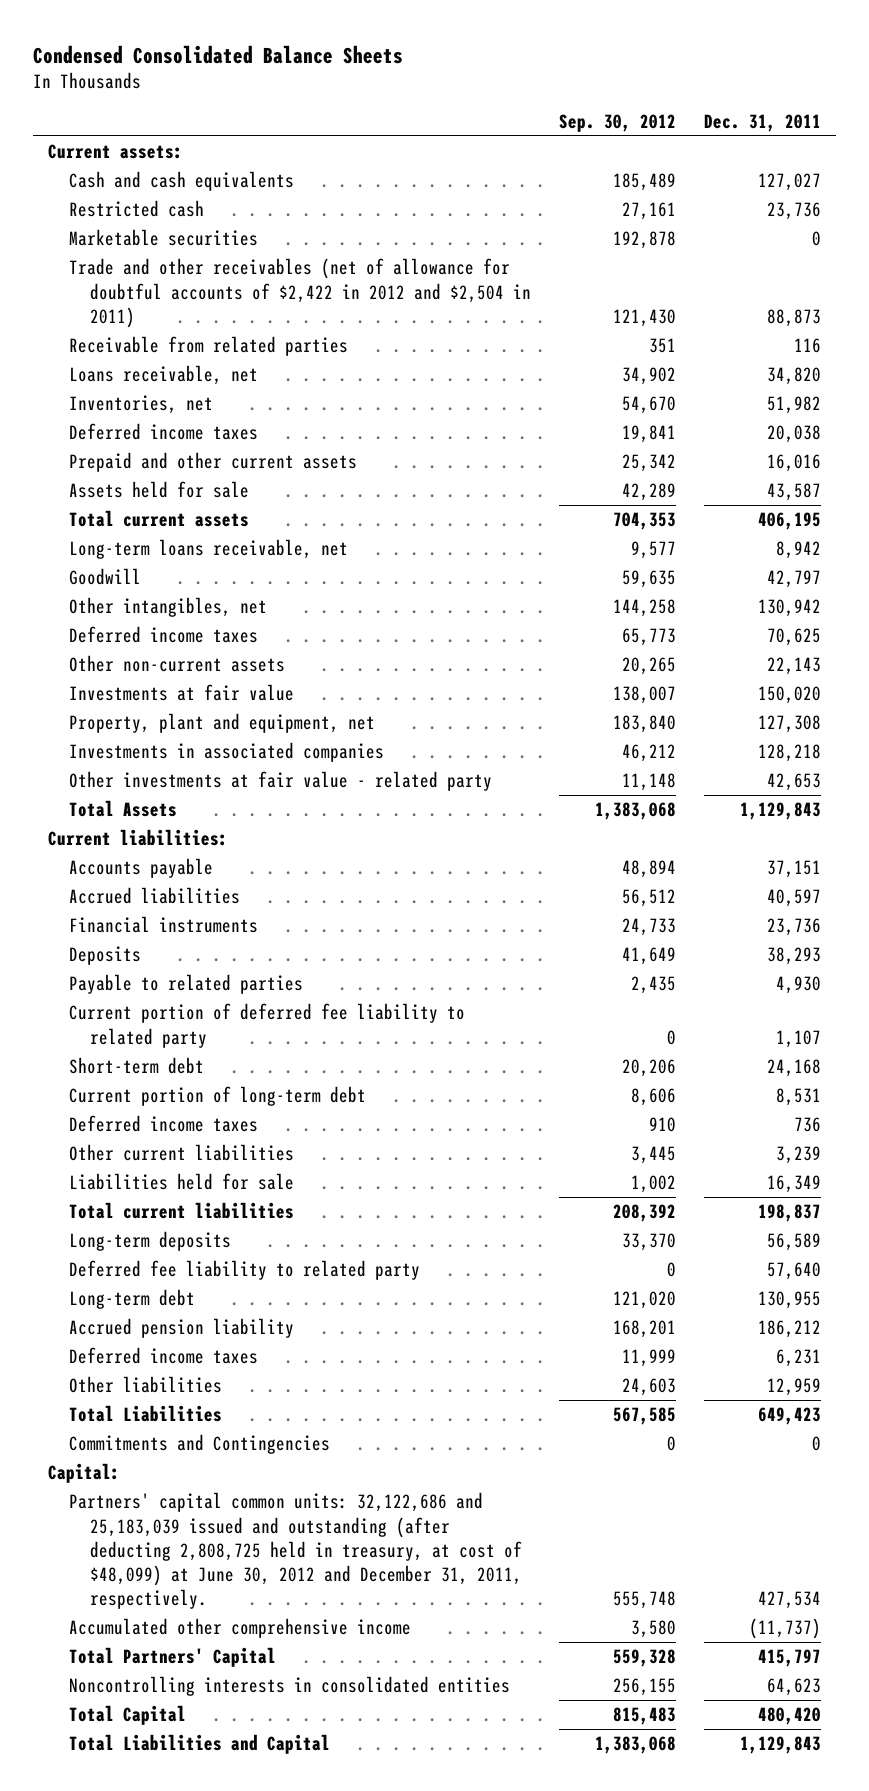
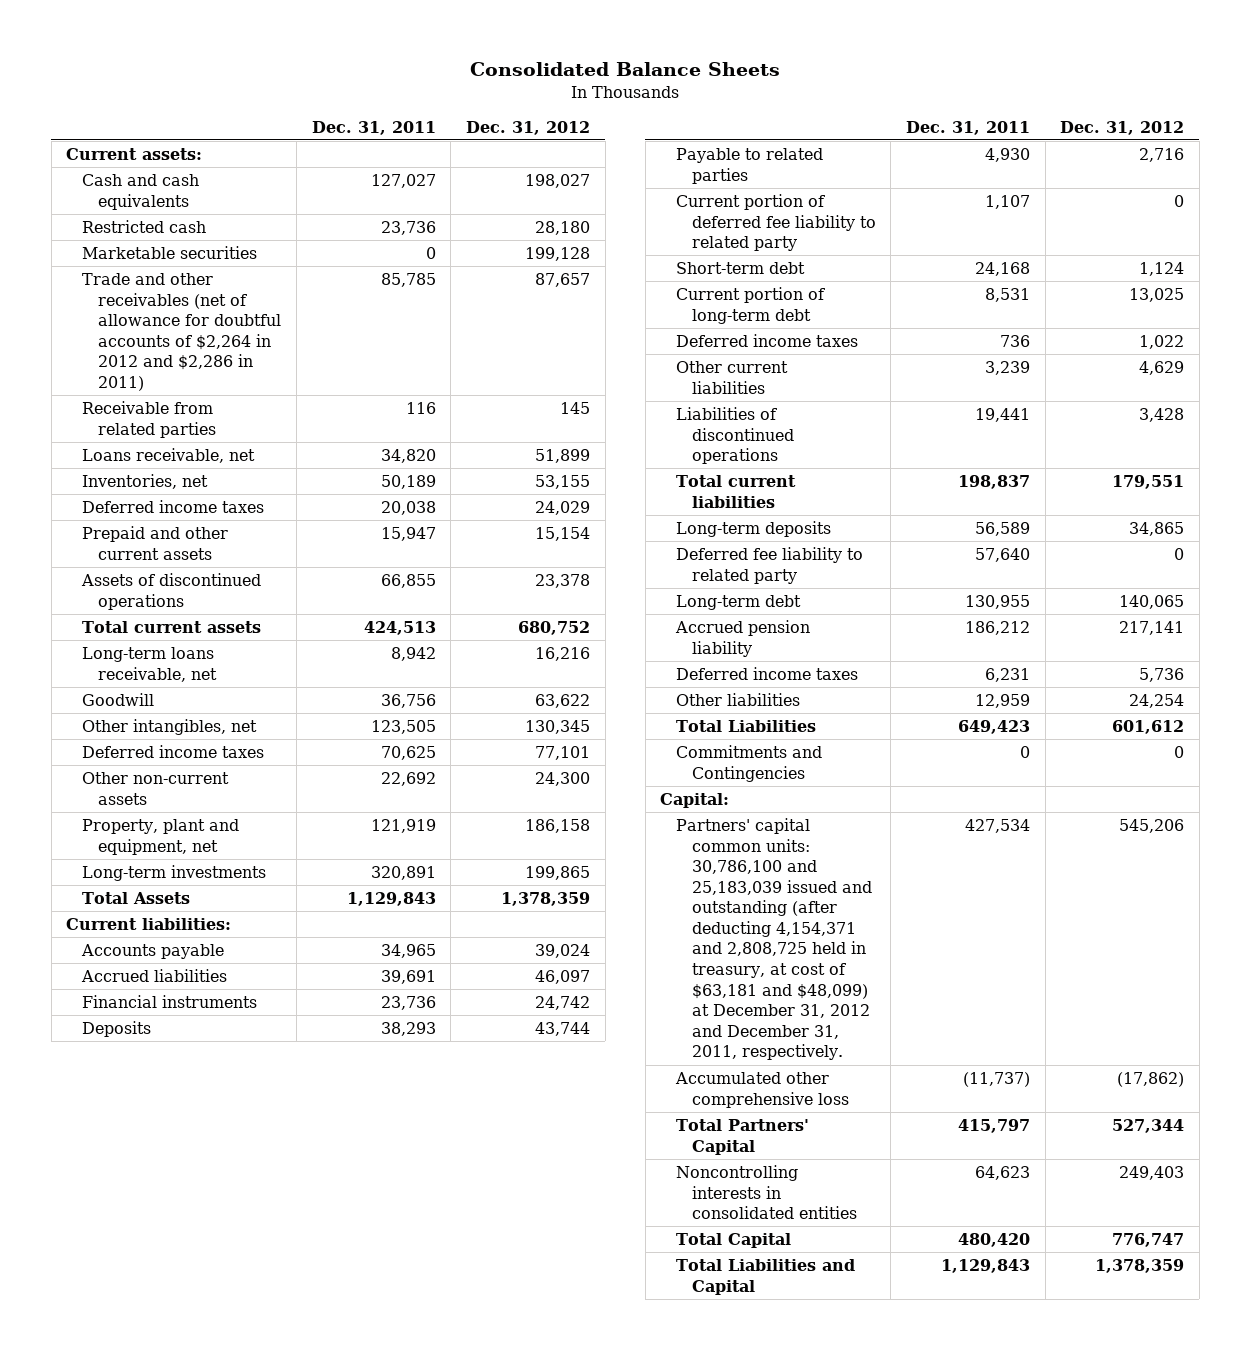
[33,44,404,64] Condensed Consolidated Balance Sheets -> [470,62,781,77] Consolidated Balance Sheets
[559,113,677,132] Sep. 30, 2012 -> none
none -> [466,120,591,135] Dec. 31, 2012
[68,258,532,328] Trade and other receivables (net of allowance for doubtful accounts of $2,422 in 2012 and $2,504 in 2011) -> [81,272,281,391] Trade and other receivables (net of allowance for doubtful accounts of $2,264 in 2012 and $2,286 in 2011)
[767,308,822,327] 88,873 -> [380,272,436,287] 85,785
[767,396,822,415] 51,982 -> [380,474,436,489] 50,189
[68,481,249,499] Assets held for sale -> none
[767,454,822,473] 16,016 -> [380,526,436,541] 15,947
none -> [80,572,261,610] Assets of discontinued operations
[758,512,822,531] 406,195 -> [363,620,436,635] 424,513
[767,570,822,589] 42,797 -> [380,693,436,708] 36,756
[758,599,822,618] 130,942 -> [370,719,436,734] 123,505
[68,684,294,702] Investments at fair value -> none
[68,742,384,763] Investments in associated companies -> none
[68,771,492,792] Other investments at fair value - related party -> none
[767,657,822,676] 22,143 -> [380,771,436,786] 22,692
[758,715,822,734] 127,308 -> [370,818,436,833] 121,919
none -> [81,864,266,881] Long-term investments
[767,860,822,879] 37,151 -> [380,943,436,958] 34,965
[767,889,822,908] 40,597 -> [380,969,436,984] 39,691
[68,1173,294,1191] Liabilities held for sale -> none
none -> [676,406,794,465] Liabilities of discontinued operations
[68,1492,523,1610] Partners' capital common units: 32,122,686 and 25,183,039 issued and outstanding (after deducting 2,808,725 held in treasury, at cost of $48,099) at June 30, 2012 and December 31, 2011, respectively. -> [676,817,872,1061] Partners' capital common units: 30,786,100 and 25,183,039 issued and outstanding (after deducting 4,154,371 and 2,808,725 held in treasury, at cost of $63,181 and $48,099) at December 31, 2012 and December 31, 2011, respectively.
[68,1618,411,1639] Accumulated other comprehensive income -> [675,1071,849,1108] Accumulated other comprehensive loss

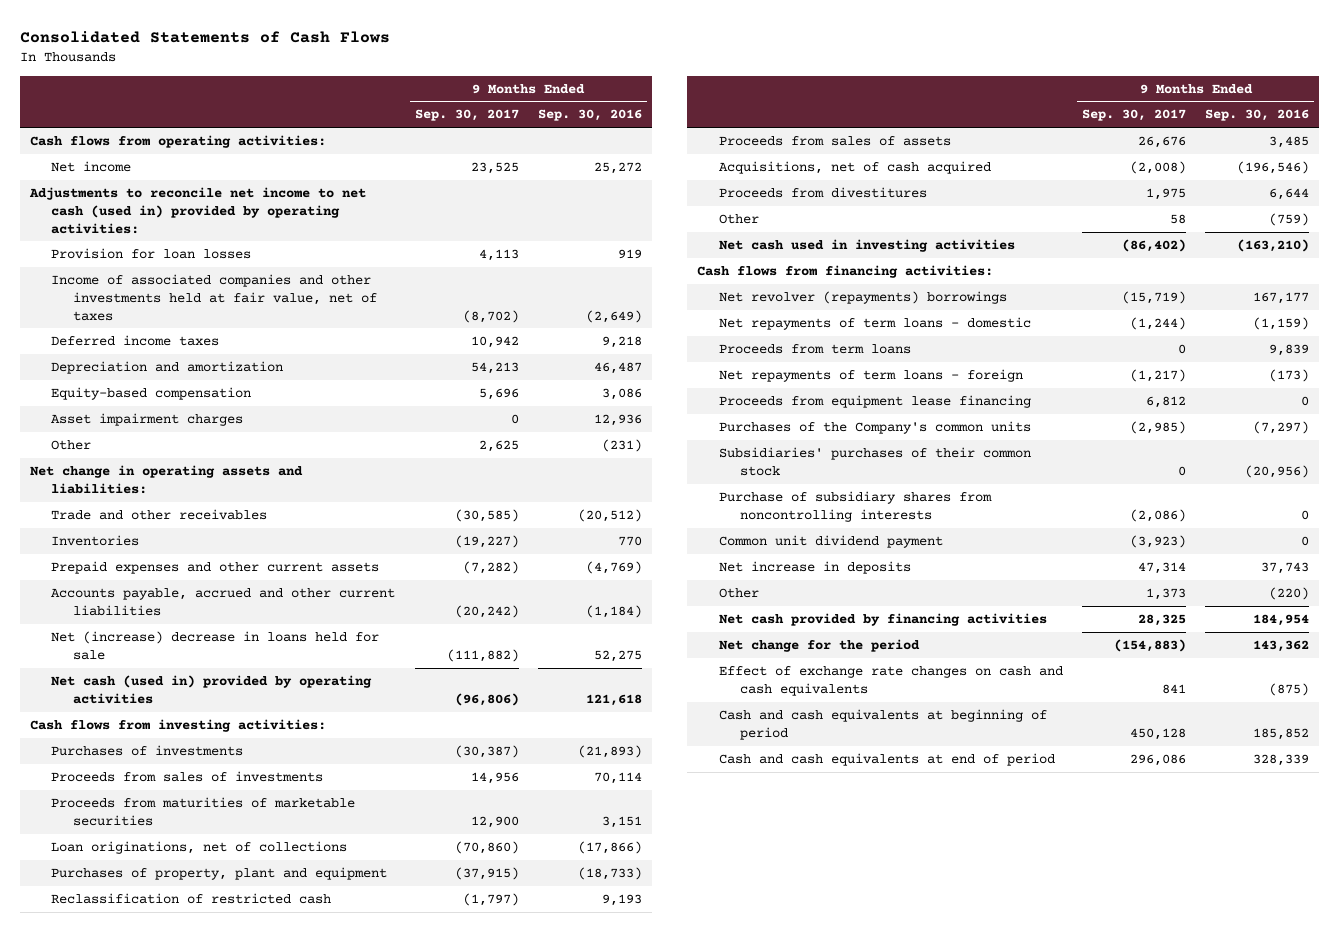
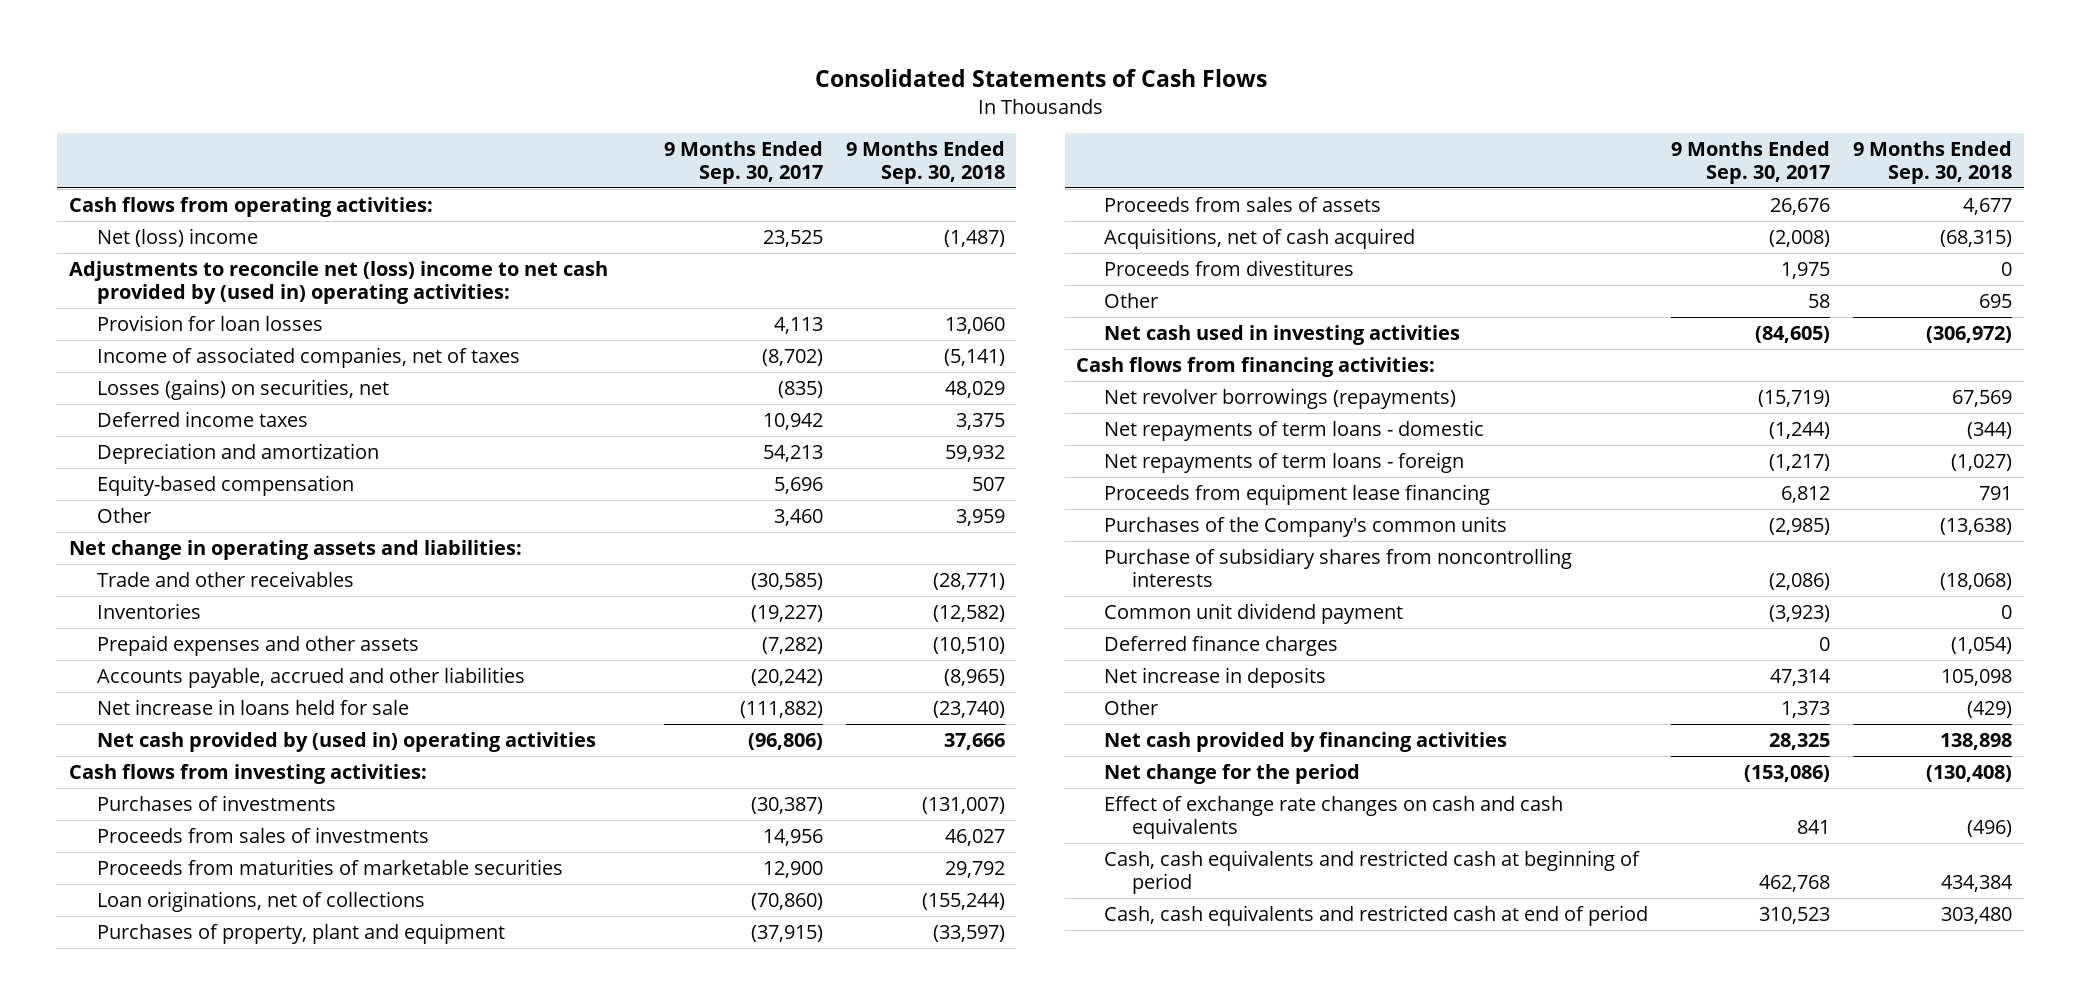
[538,109,643,122] Sep. 30, 2016 -> none
none -> [845,140,1005,184] 9 Months Ended Sep. 30, 2018
[51,160,132,172] Net income -> [96,227,258,247] Net (loss) income
[28,186,366,234] Adjustments to reconcile net income to net cash (used in) provided by operating activities: -> [68,260,608,304] Adjustments to reconcile net (loss) income to net cash provided by (used in) operating activities:
[51,273,377,321] Income of associated companies and other investments held at fair value, net of taxes -> [96,346,520,368] Income of associated companies, net of taxes
none -> [96,378,389,400] Losses (gains) on securities, net
[51,412,244,426] Asset impairment charges -> none
[478,439,519,452] 2,625 -> [773,508,823,526] 3,460
[51,560,380,574] Prepaid expenses and other current assets -> [96,634,419,656] Prepaid expenses and other assets
[51,587,396,616] Accounts payable, accrued and other current liabilities -> [96,666,525,688] Accounts payable, accrued and other liabilities
[51,630,380,660] Net (increase) decrease in loans held for sale -> [96,698,409,715] Net increase in loans held for sale
[51,674,373,704] Net cash (used in) provided by operating activities -> [96,731,596,752] Net cash provided by (used in) operating activities
[51,892,332,904] Reclassification of restricted cash -> none
[1122,238,1187,252] (86,402) -> [1755,325,1831,343] (84,605)
[718,290,1007,304] Net revolver (repayments) borrowings -> [1104,387,1457,409] Net revolver borrowings (repayments)
[718,343,911,354] Proceeds from term loans -> none
[718,446,1031,476] Subsidiaries' purchases of their common stock -> none
none -> [1104,634,1339,656] Deferred finance charges
[1114,638,1187,652] (154,883) -> [1744,764,1831,782] (153,086)
[718,708,1047,740] Cash and cash equivalents at beginning of period -> [1104,849,1641,894] Cash, cash equivalents and restricted cash at beginning of period
[1130,727,1187,740] 450,128 -> [1759,874,1831,892] 462,768
[718,752,1055,766] Cash and cash equivalents at end of period -> [1104,904,1649,926] Cash, cash equivalents and restricted cash at end of period
[1130,753,1187,766] 296,086 -> [1759,906,1831,924] 310,523

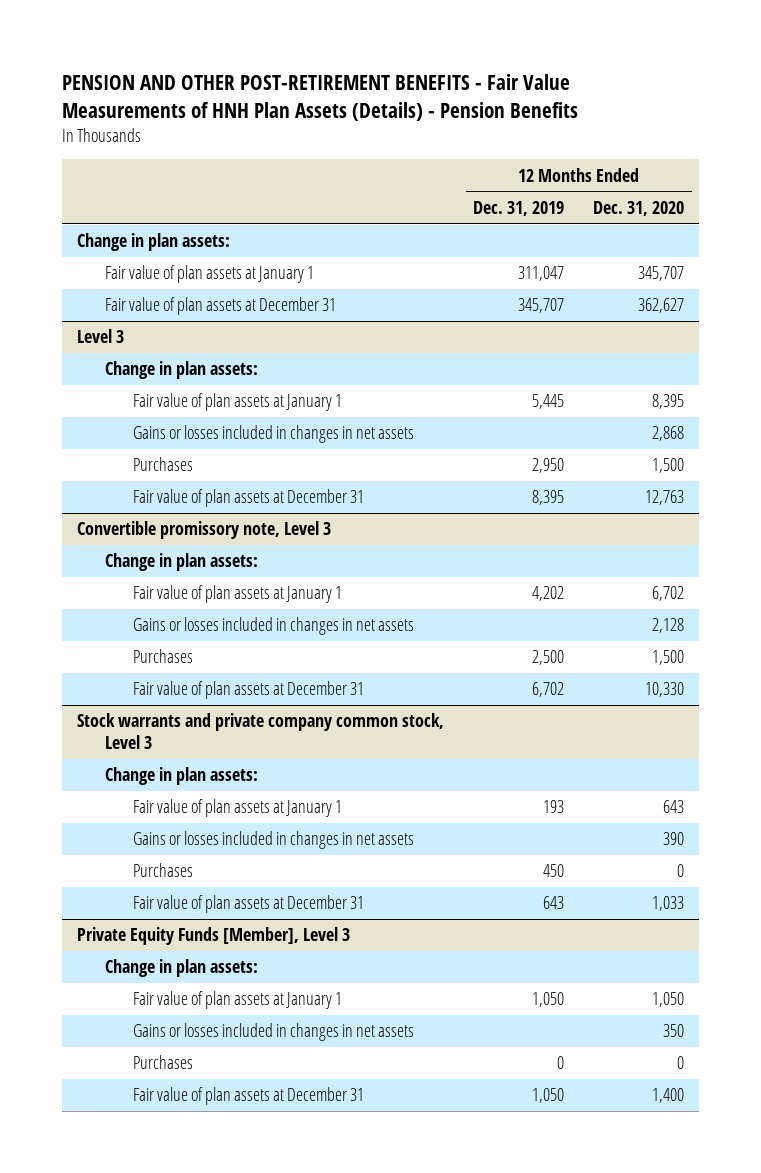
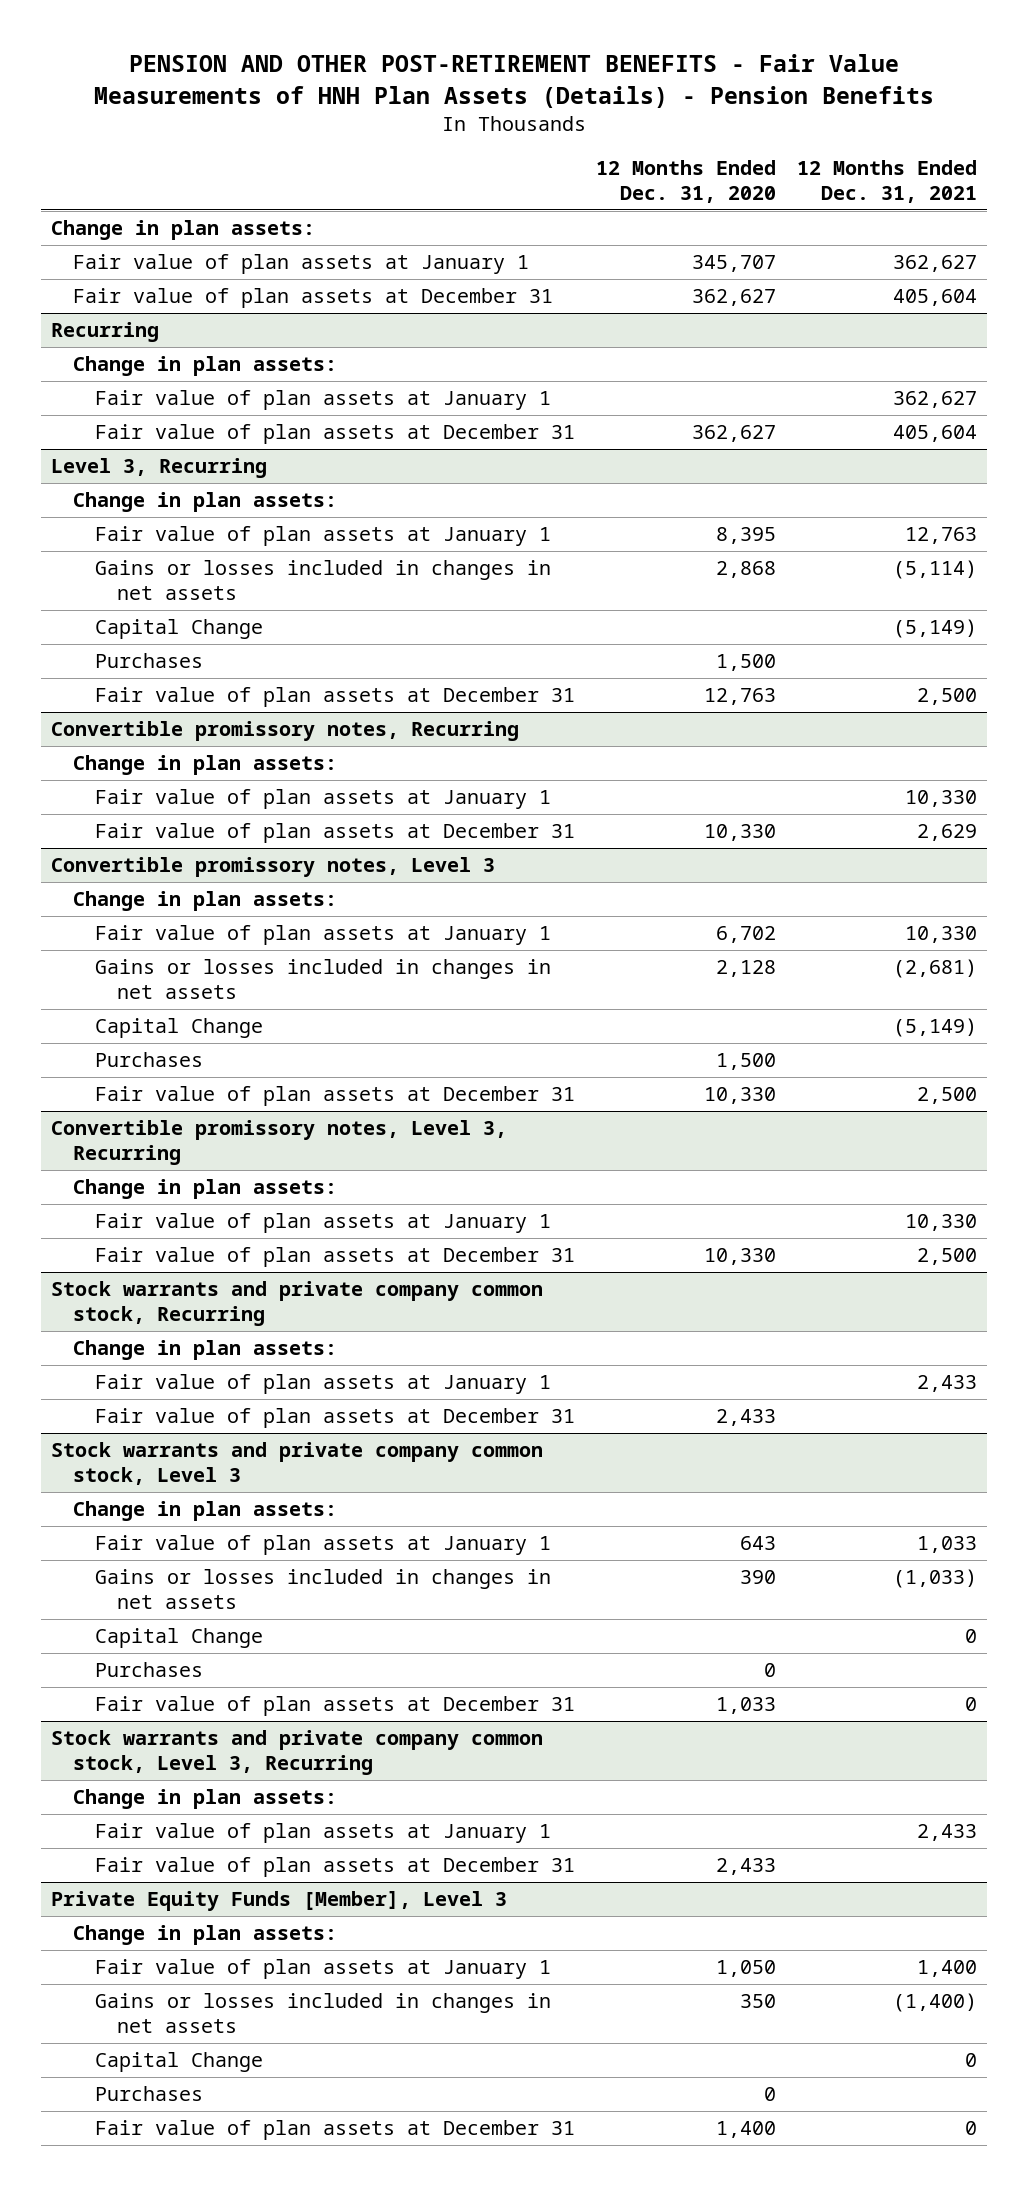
[473,201,565,217] Dec. 31, 2019 -> none
none -> [796,160,977,203] 12 Months Ended Dec. 31, 2021
[76,329,124,344] Level 3 -> [51,322,160,343] Recurring
none -> [95,390,552,411] Fair value of plan assets at January 1
none -> [95,424,576,445] Fair value of plan assets at December 31
none -> [51,458,268,479] Level 3, Recurring
none -> [73,492,338,513] Change in plan assets:
none -> [95,619,264,640] Capital Change
[76,521,331,540] Convertible promissory note, Level 3 -> none
none -> [51,721,520,742] Convertible promissory notes, Recurring
none -> [95,789,552,810] Fair value of plan assets at January 1
none -> [95,823,576,844] Fair value of plan assets at December 31
none -> [51,857,496,878] Convertible promissory notes, Level 3
none -> [73,891,338,912] Change in plan assets:
none -> [95,1018,264,1039] Capital Change
none -> [51,1120,508,1165] Convertible promissory notes, Level 3, Recurring
none -> [73,1179,338,1200] Change in plan assets:
none -> [95,1213,552,1234] Fair value of plan assets at January 1
none -> [95,1247,576,1268] Fair value of plan assets at December 31
none -> [51,1281,544,1326] Stock warrants and private company common stock, Recurring
none -> [73,1340,338,1361] Change in plan assets:
none -> [95,1374,552,1395] Fair value of plan assets at January 1
none -> [95,1408,576,1429] Fair value of plan assets at December 31
none -> [95,1628,264,1649] Capital Change
none -> [51,1730,544,1775] Stock warrants and private company common stock, Level 3, Recurring
none -> [73,1789,338,1810] Change in plan assets:
none -> [95,1823,552,1844] Fair value of plan assets at January 1
none -> [95,1857,576,1878] Fair value of plan assets at December 31
none -> [95,2052,264,2073] Capital Change

